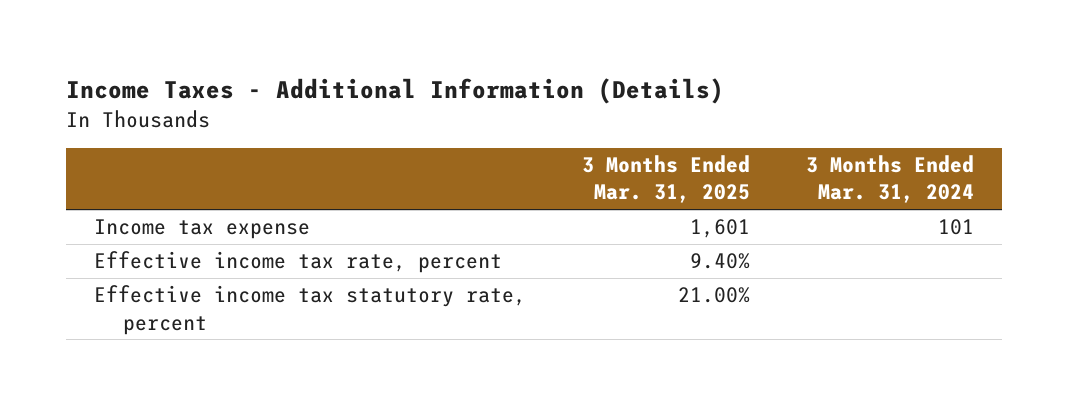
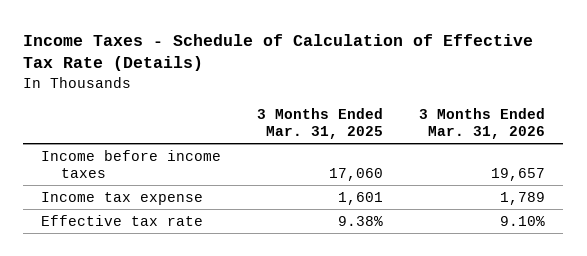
[65,78,724,105] Income Taxes - Additional Information (Details) -> [23,33,534,72] Income Taxes - Schedule of Calculation of Effective Tax Rate (Details)
[806,155,975,204] 3 Months Ended Mar. 31, 2024 -> none
none -> [419,107,546,139] 3 Months Ended Mar. 31, 2026
none -> [41,149,222,178] Income before income taxes
[93,285,526,335] Effective income tax statutory rate, percent -> none
[93,251,502,274] Effective income tax rate, percent -> [41,214,204,226] Effective tax rate
[690,253,751,270] 9.40% -> [338,215,384,226] 9.38%

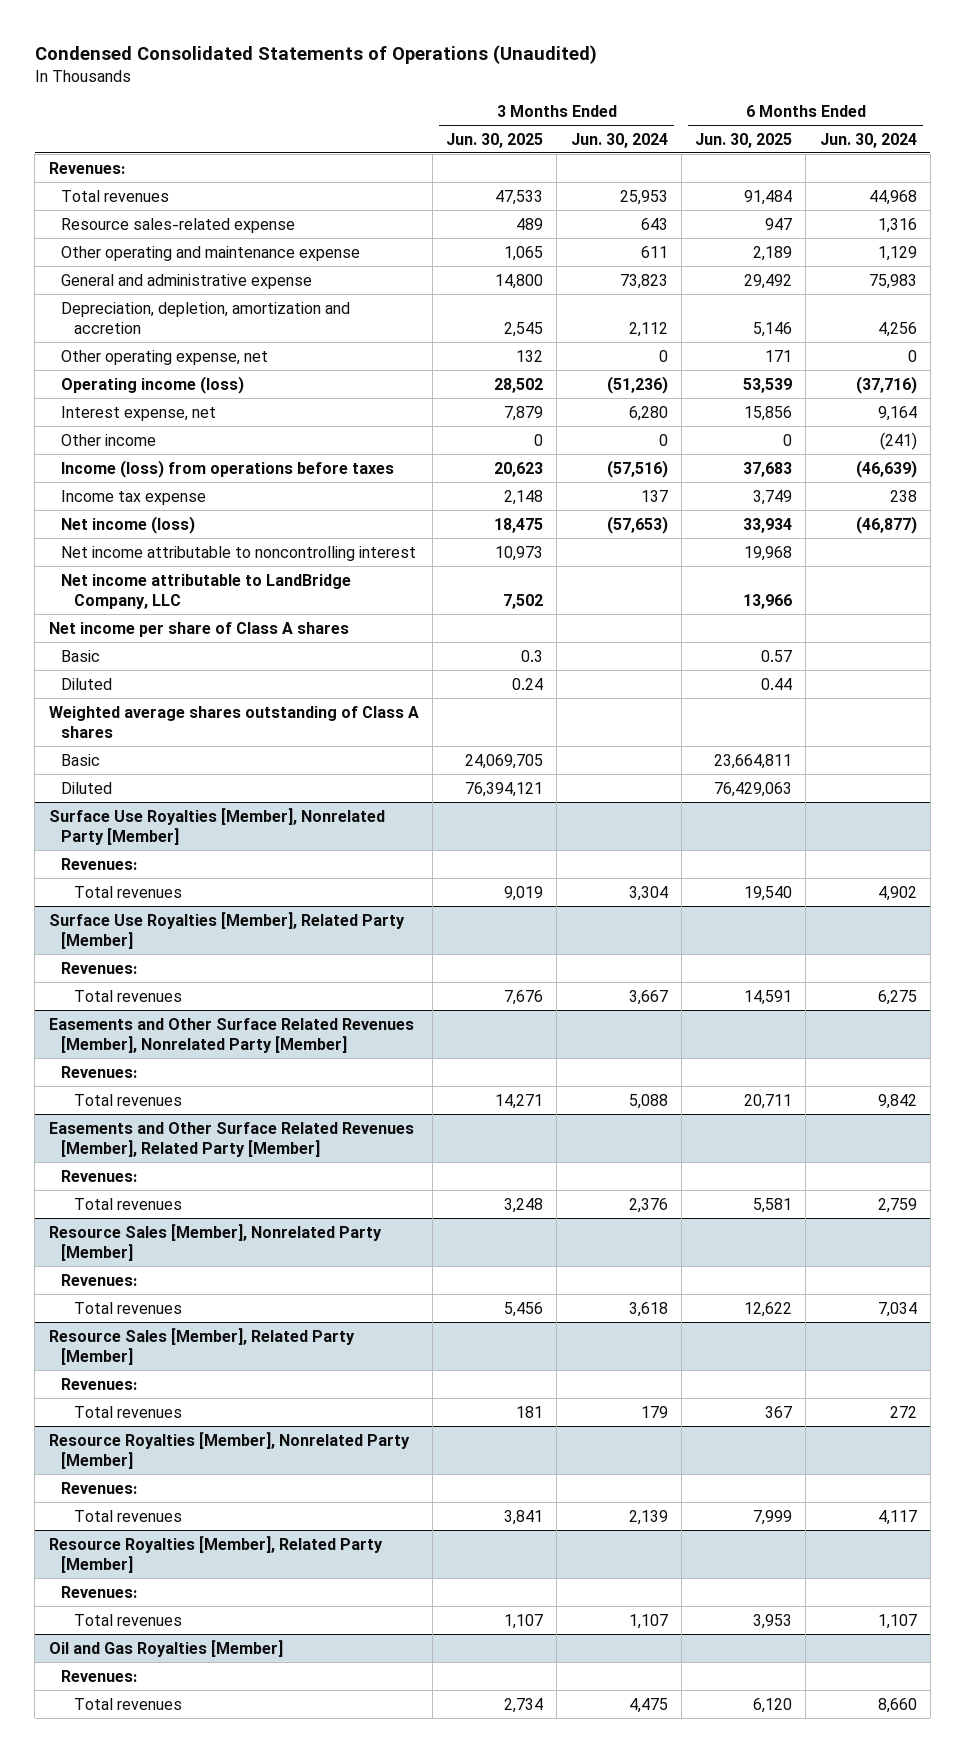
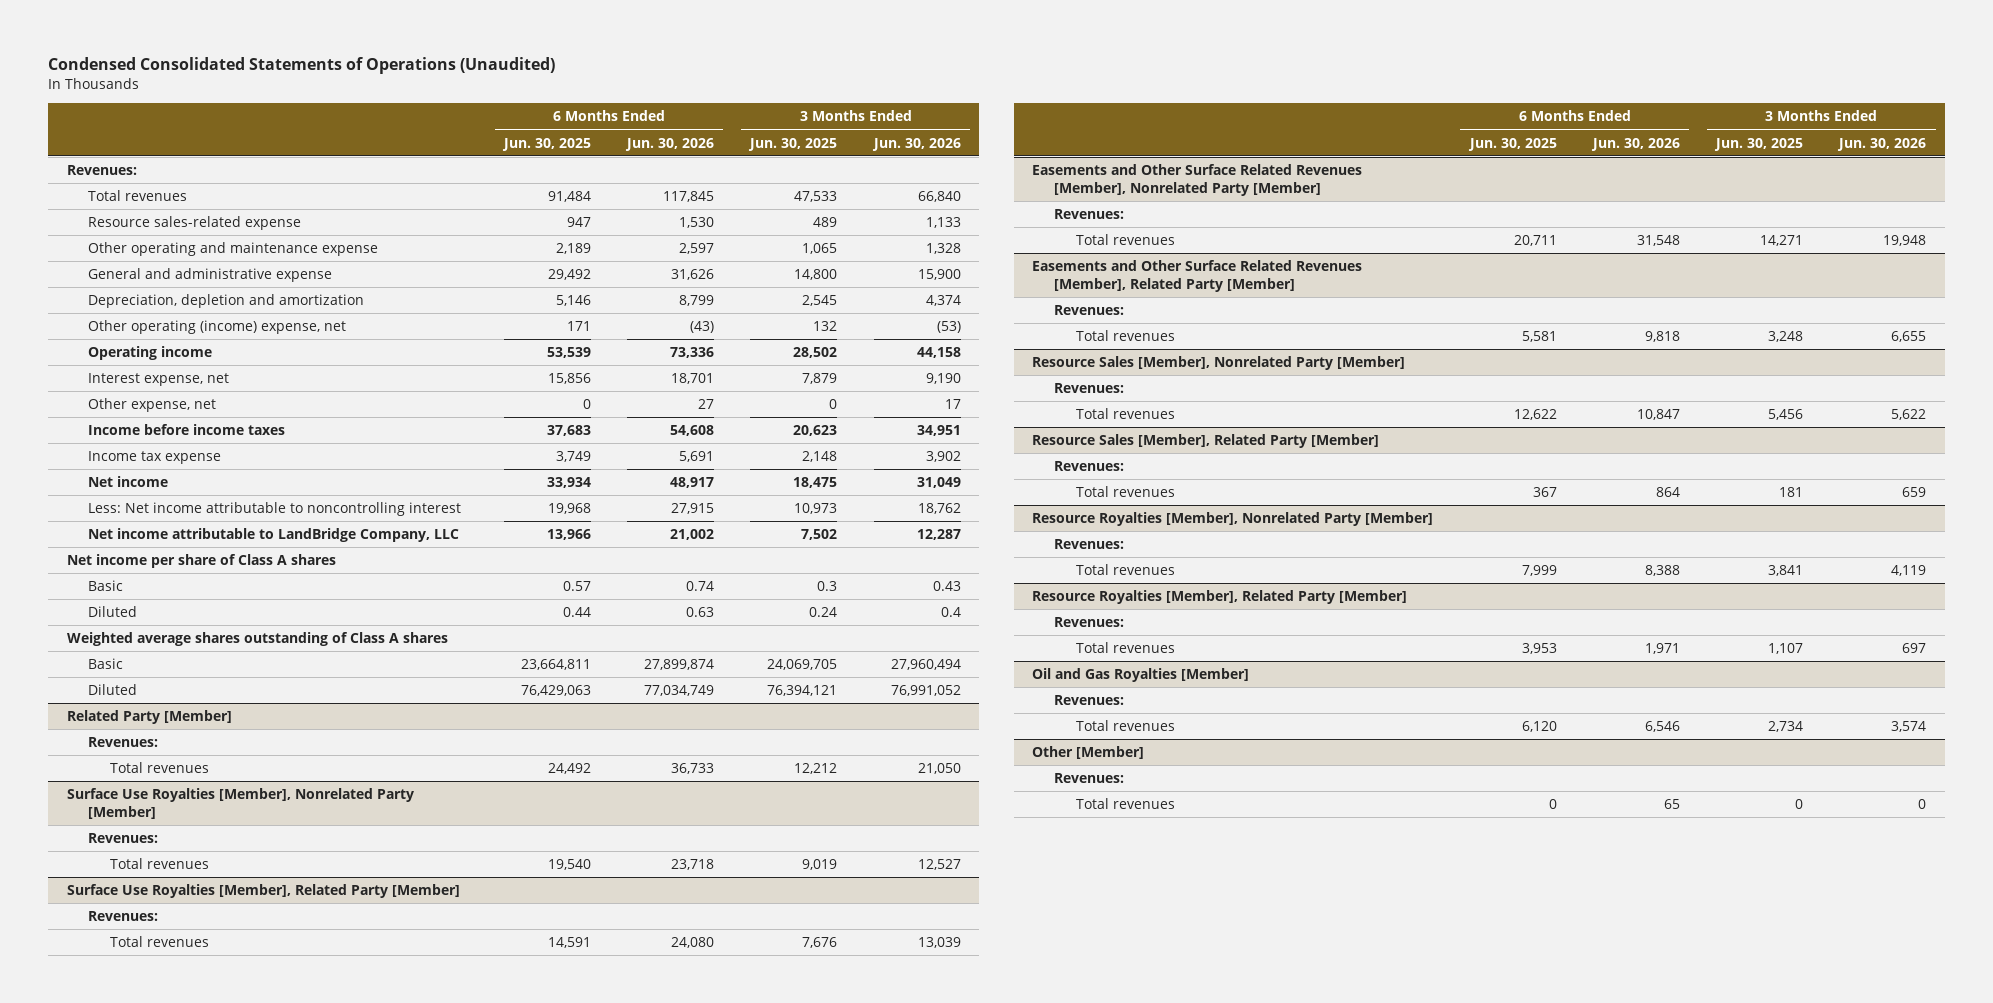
[570,132,668,148] Jun. 30, 2024 -> none
[819,132,917,148] Jun. 30, 2024 -> none
none -> [625,137,715,151] Jun. 30, 2026
none -> [871,137,961,151] Jun. 30, 2026
[61,301,351,335] Depreciation, depletion, amortization and accretion -> [88,294,365,309] Depreciation, depletion and amortization
[61,349,269,365] Other operating expense, net -> [88,320,347,335] Other operating (income) expense, net
[61,375,245,394] Operating income (loss) -> [88,346,213,361] Operating income
[61,433,157,446] Other income -> [88,398,217,413] Other expense, net
[61,459,395,478] Income (loss) from operations before taxes -> [88,424,286,436] Income before income taxes
[61,515,196,534] Net income (loss) -> [88,476,169,488] Net income
[61,545,417,561] Net income attributable to noncontrolling interest -> [88,502,462,517] Less: Net income attributable to noncontrolling interest
none -> [66,710,232,725] Related Party [Member]
none -> [88,737,159,748] Revenues:
none -> [109,762,209,774] Total revenues
none -> [1032,746,1145,760] Other [Member]
none -> [1053,773,1124,784] Revenues:
none -> [1075,798,1175,810] Total revenues

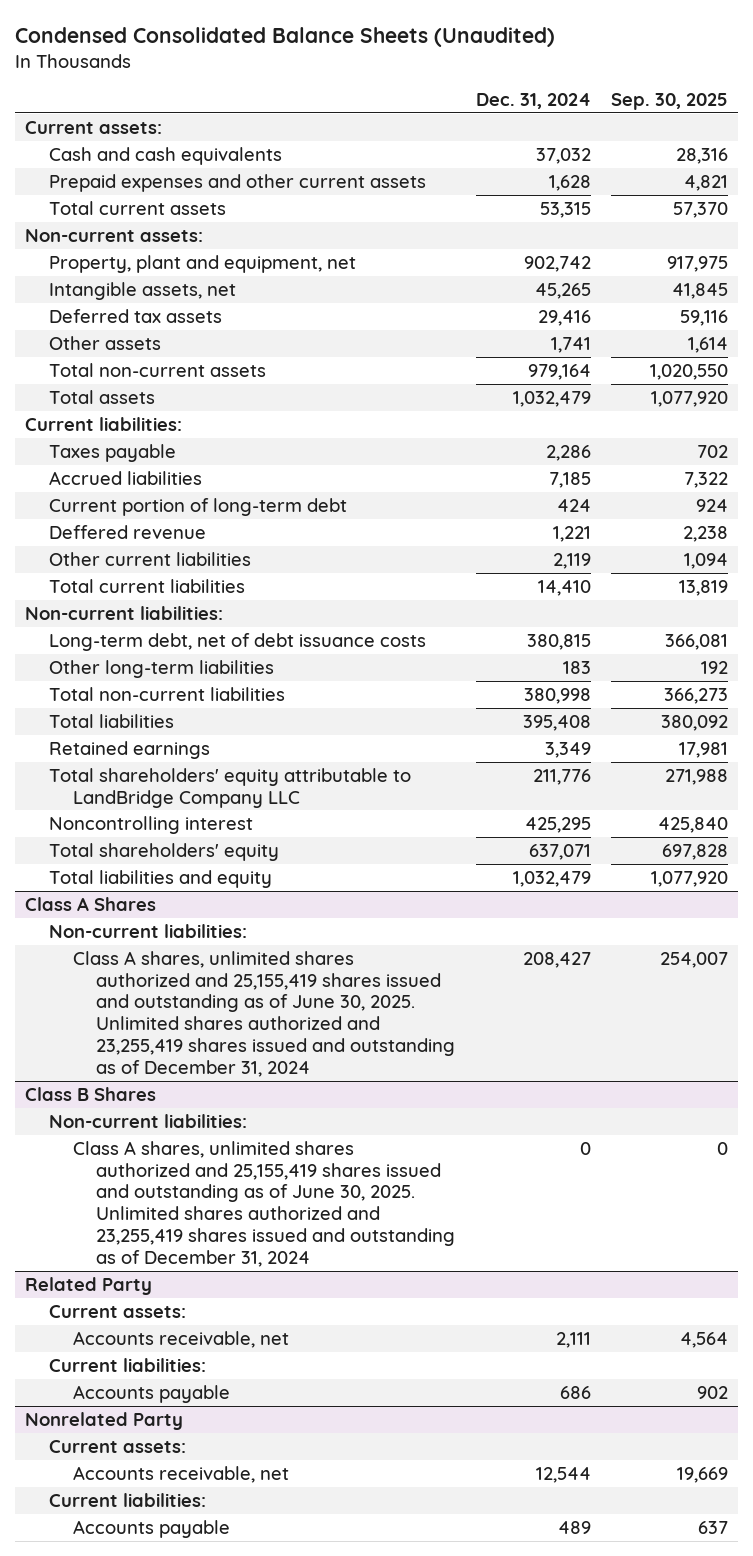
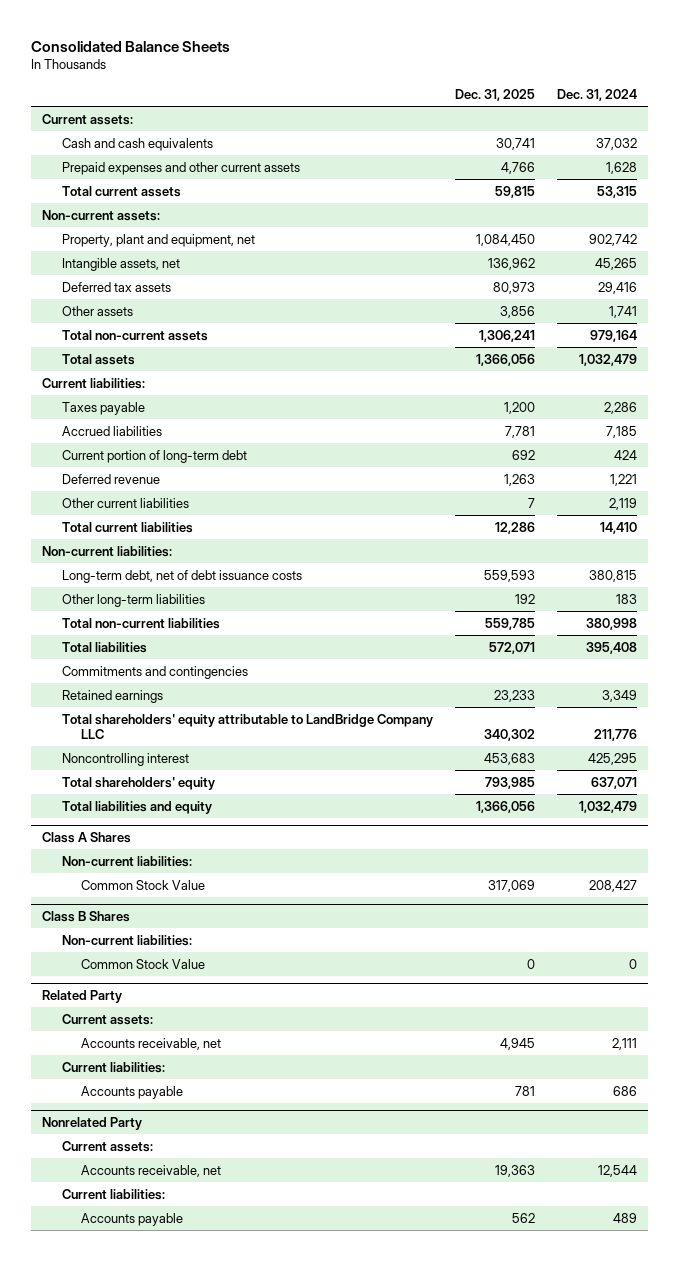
[14,27,555,48] Condensed Consolidated Balance Sheets (Unaudited) -> [31,40,231,52] Consolidated Balance Sheets
[611,93,729,111] Sep. 30, 2025 -> none
none -> [454,89,535,102] Dec. 31, 2025
[48,524,206,539] Deffered revenue -> [61,473,160,484] Deferred revenue
none -> [61,665,248,679] Commitments and contingencies
[72,950,456,1077] Class A shares, unlimited shares authorized and 25,155,419 shares issued and outstanding as of June 30, 2025. Unlimited shares authorized and 23,255,419 shares issued and outstanding as of December 31, 2024 -> [81,879,206,890] Common Stock Value
[72,1140,456,1267] Class A shares, unlimited shares authorized and 25,155,419 shares issued and outstanding as of June 30, 2025. Unlimited shares authorized and 23,255,419 shares issued and outstanding as of December 31, 2024 -> [81,958,206,969] Common Stock Value

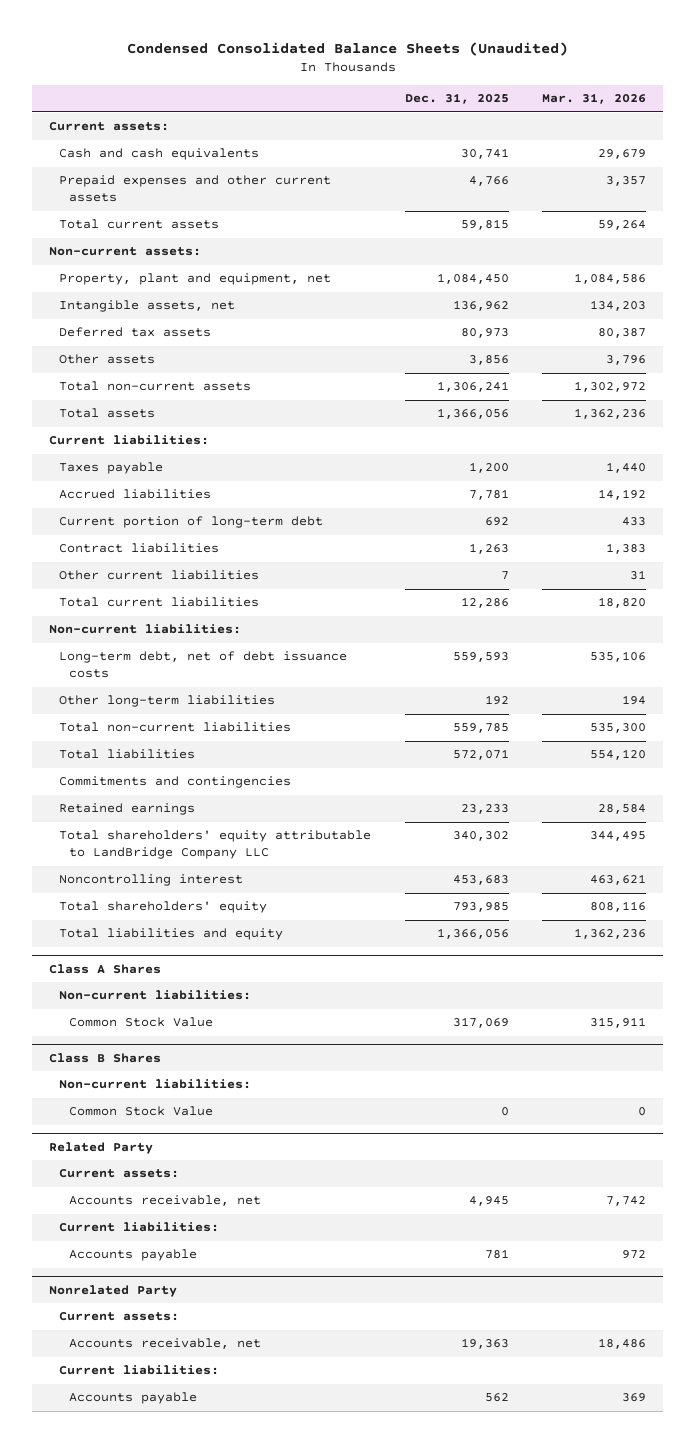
[31,40,231,52] Consolidated Balance Sheets -> [126,42,568,57] Condensed Consolidated Balance Sheets (Unaudited)
[557,89,638,102] Dec. 31, 2024 -> none
none -> [542,93,647,105] Mar. 31, 2026
[61,473,160,484] Deferred revenue -> [58,543,219,554] Contract liabilities

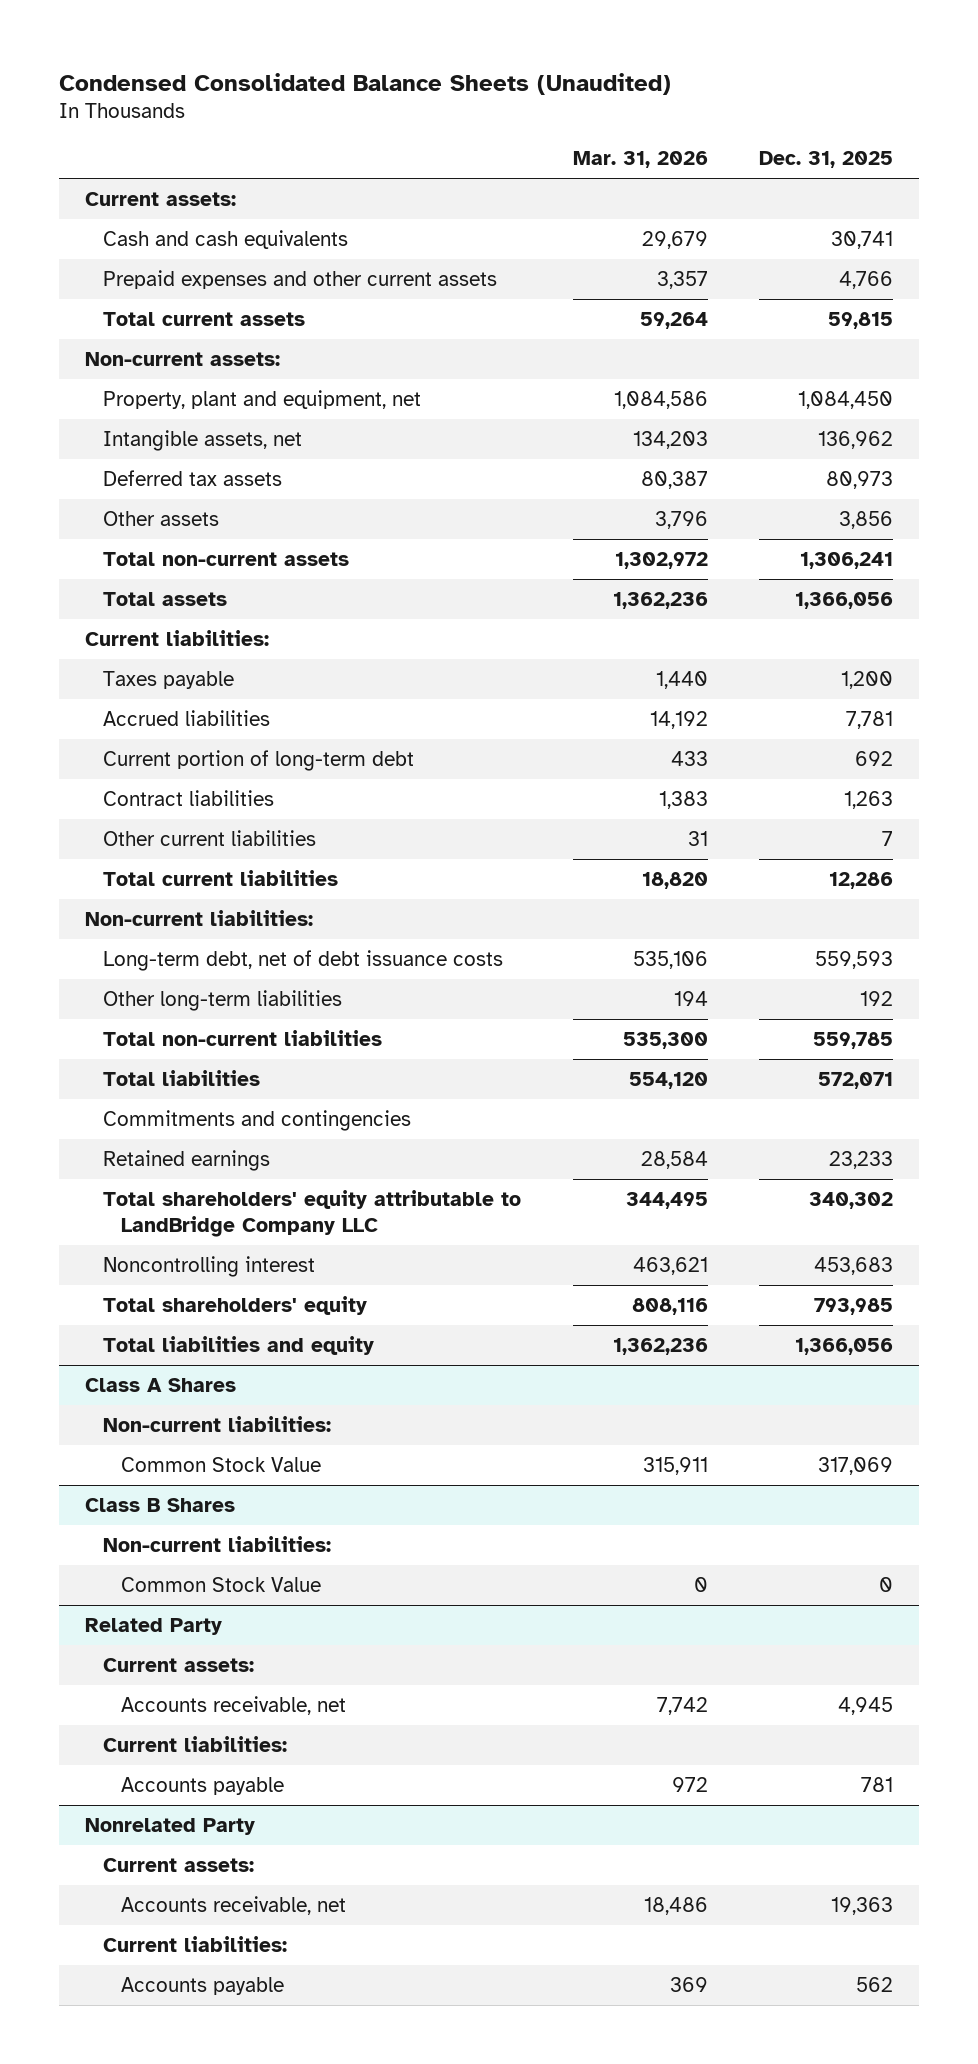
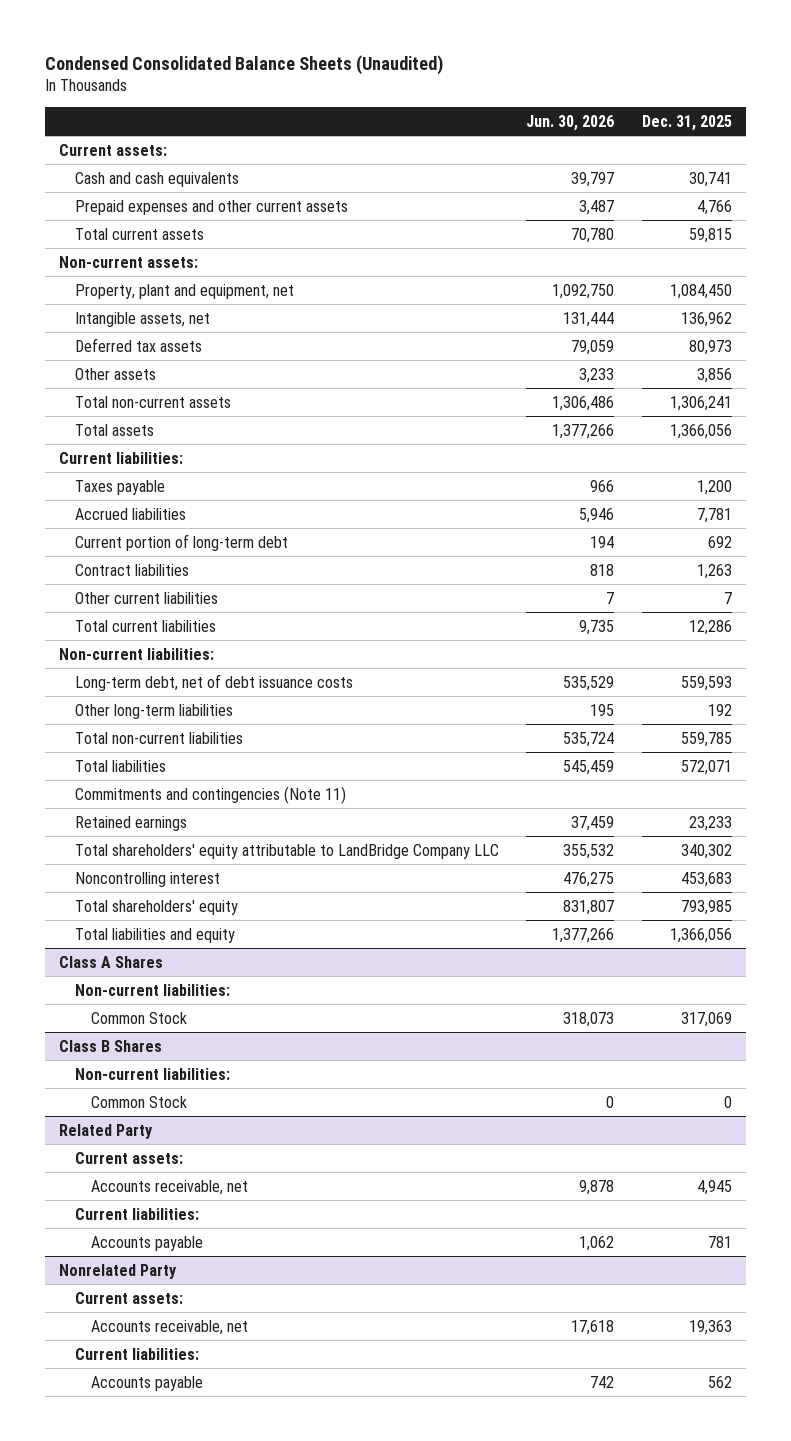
[572,151,708,169] Mar. 31, 2026 -> none
none -> [526,114,615,131] Jun. 30, 2026
[102,1109,411,1131] Commitments and contingencies -> [74,785,346,804] Commitments and contingencies (Note 11)
[121,1456,322,1472] Common Stock Value -> [90,1011,187,1024] Common Stock
[121,1576,322,1592] Common Stock Value -> [90,1095,187,1108] Common Stock

